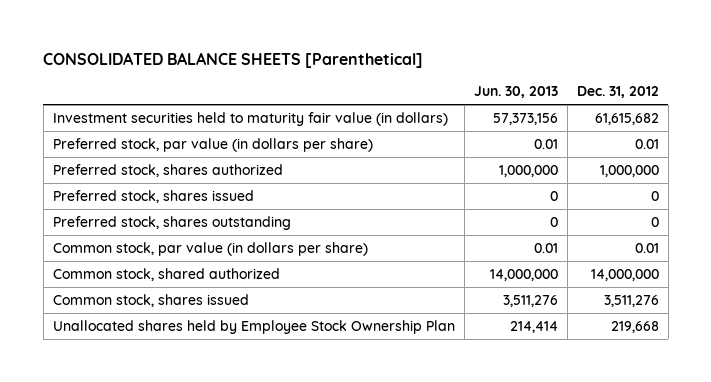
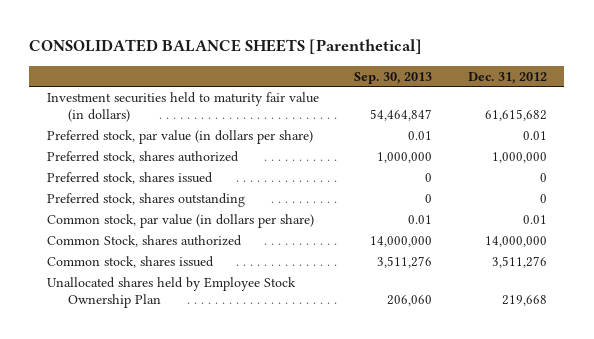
[473,86,558,99] Jun. 30, 2013 -> none
none -> [354,71,433,84] Sep. 30, 2013
[52,267,280,281] Common stock, shared authorized -> [47,235,243,248] Common Stock, shares authorized

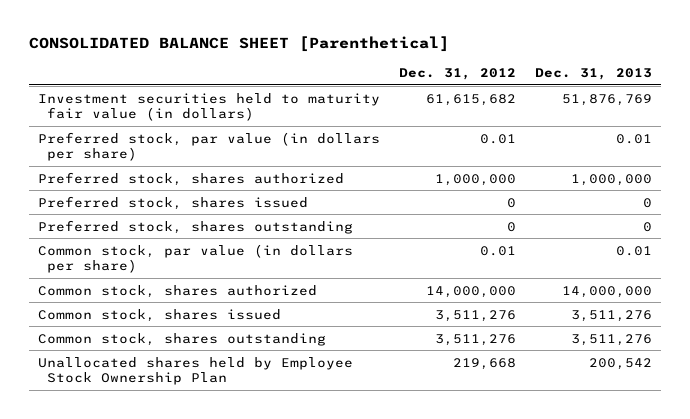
[29,39,423,55] CONSOLIDATED BALANCE SHEETS [Parenthetical] -> [28,36,449,53] CONSOLIDATED BALANCE SHEET [Parenthetical]
[354,71,433,84] Sep. 30, 2013 -> none
none -> [534,67,652,80] Dec. 31, 2013
[47,235,243,248] Common Stock, shares authorized -> [38,284,318,298] Common stock, shares authorized
none -> [38,332,327,346] Common stock, shares outstanding

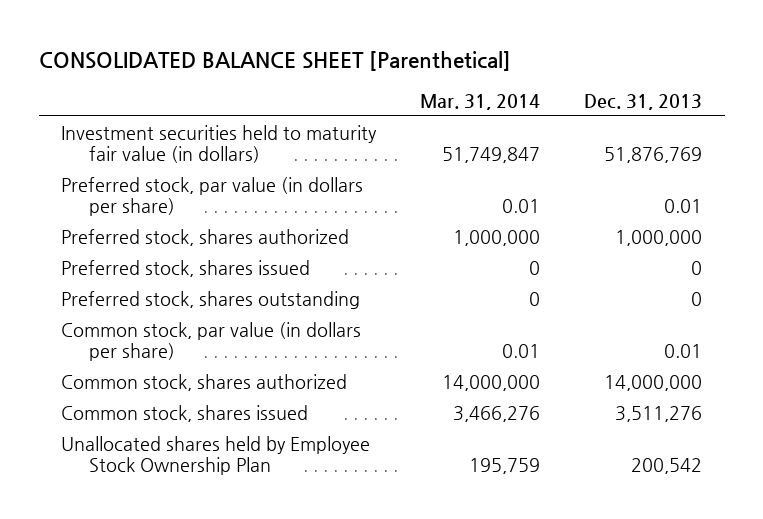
[399,67,517,80] Dec. 31, 2012 -> none
none -> [420,93,541,110] Mar. 31, 2014
[38,332,327,346] Common stock, shares outstanding -> none

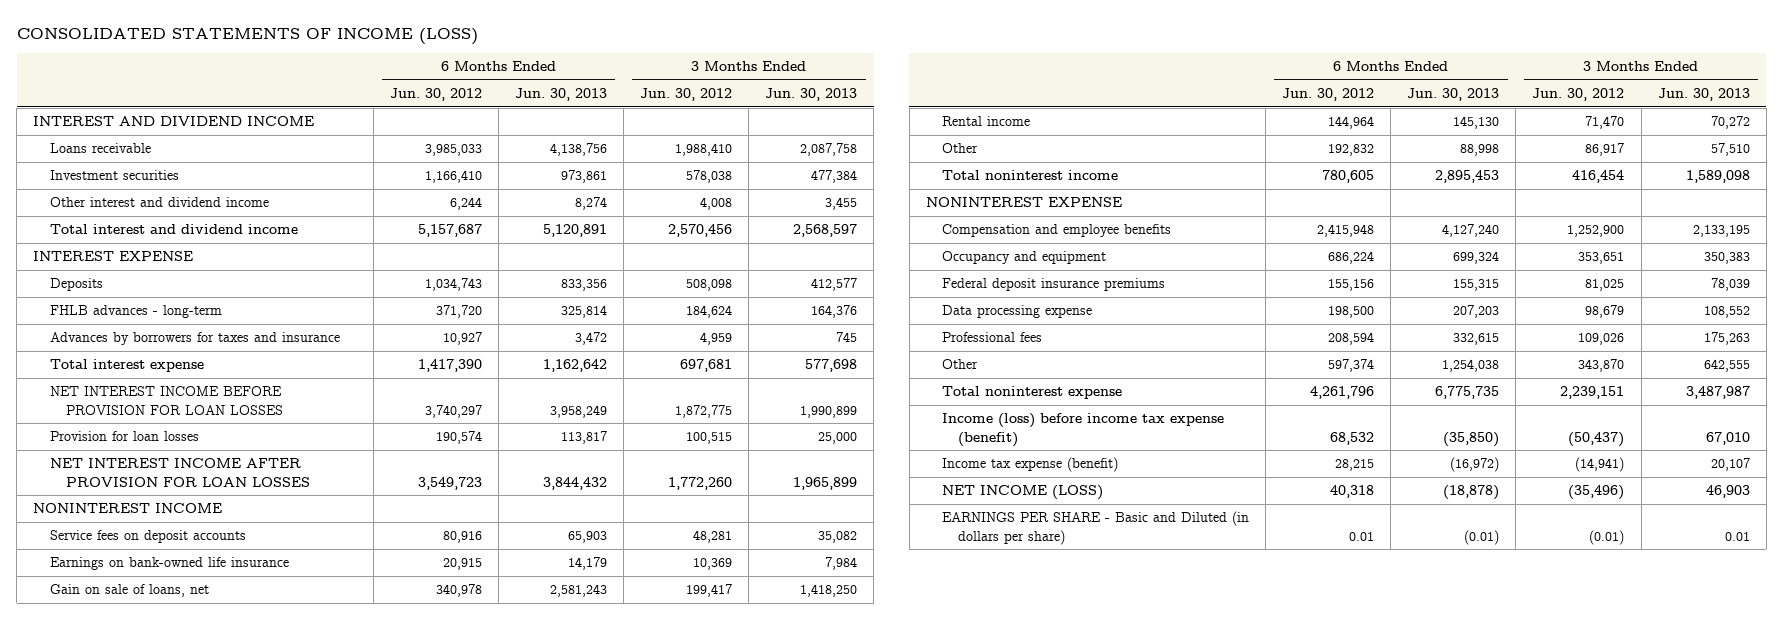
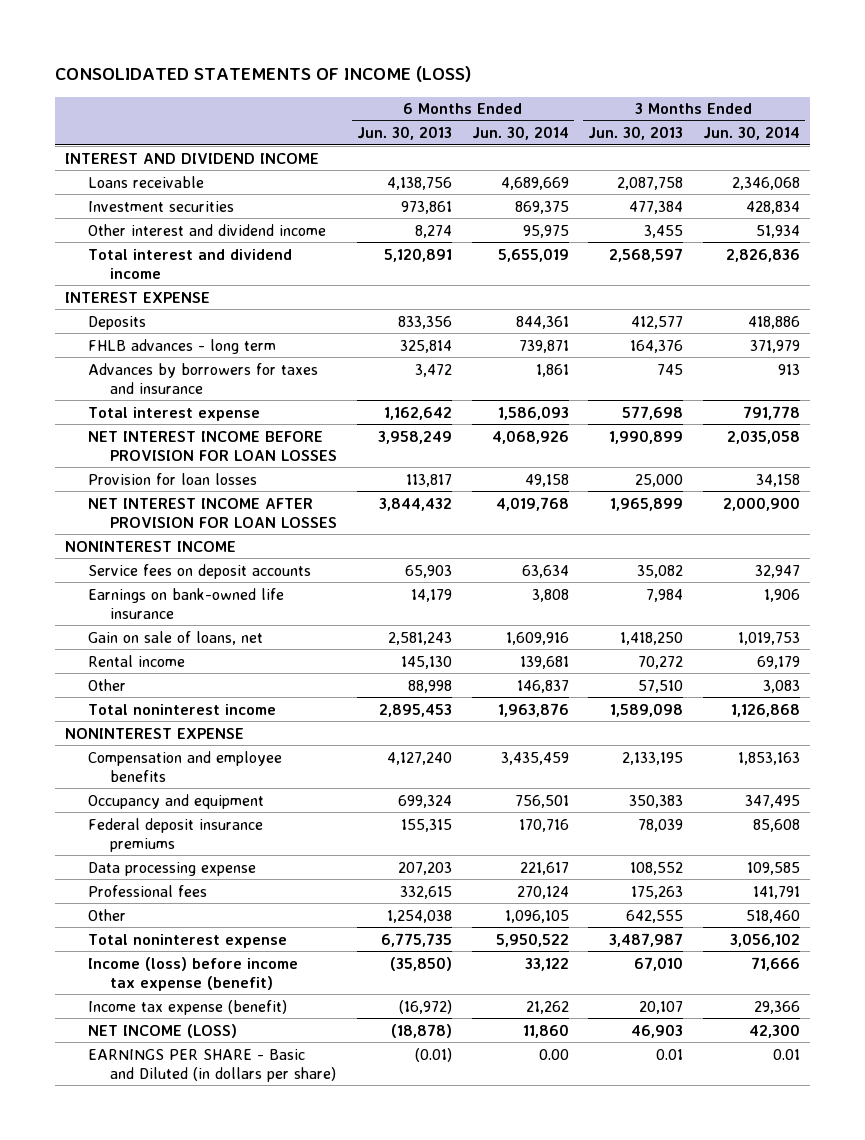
[389,88,482,102] Jun. 30, 2012 -> none
[640,88,733,102] Jun. 30, 2012 -> none
none -> [471,126,569,141] Jun. 30, 2014
none -> [703,126,801,141] Jun. 30, 2014
[49,305,222,319] FHLB advances - long-term -> [87,338,276,354] FHLB advances - long term

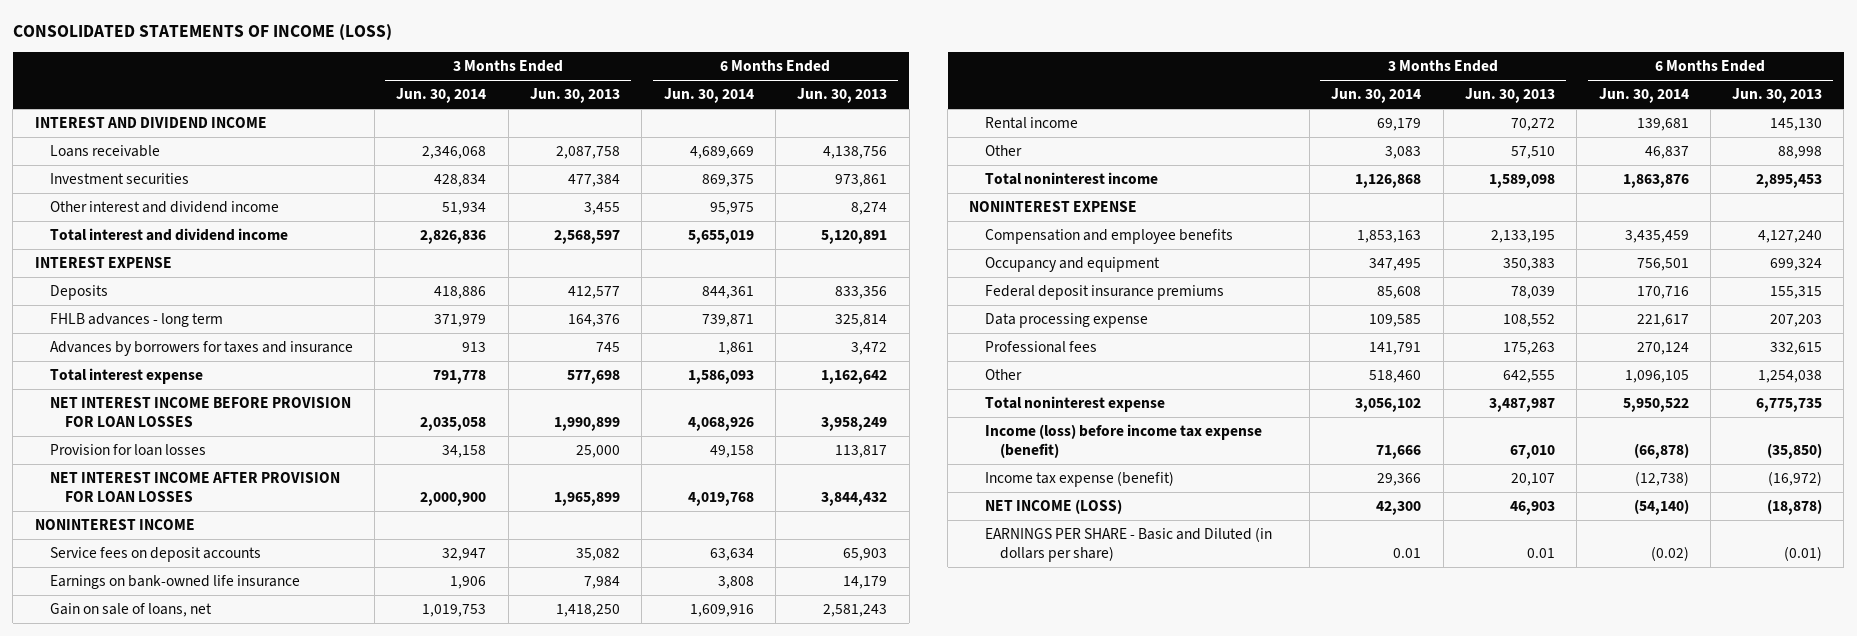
[516,679,569,693] 146,837 -> [1644,146,1689,160] 46,837
[497,702,569,717] 1,963,876 -> [1622,174,1689,189] 1,863,876
[524,957,569,971] 33,122 -> [1633,442,1689,459] (66,878)
[525,1000,569,1014] 21,262 -> [1634,471,1689,487] (12,738)
[522,1023,569,1038] 11,860 -> [1633,499,1689,516] (54,140)
[538,1048,569,1060] 0.00 -> [1650,545,1689,561] (0.02)

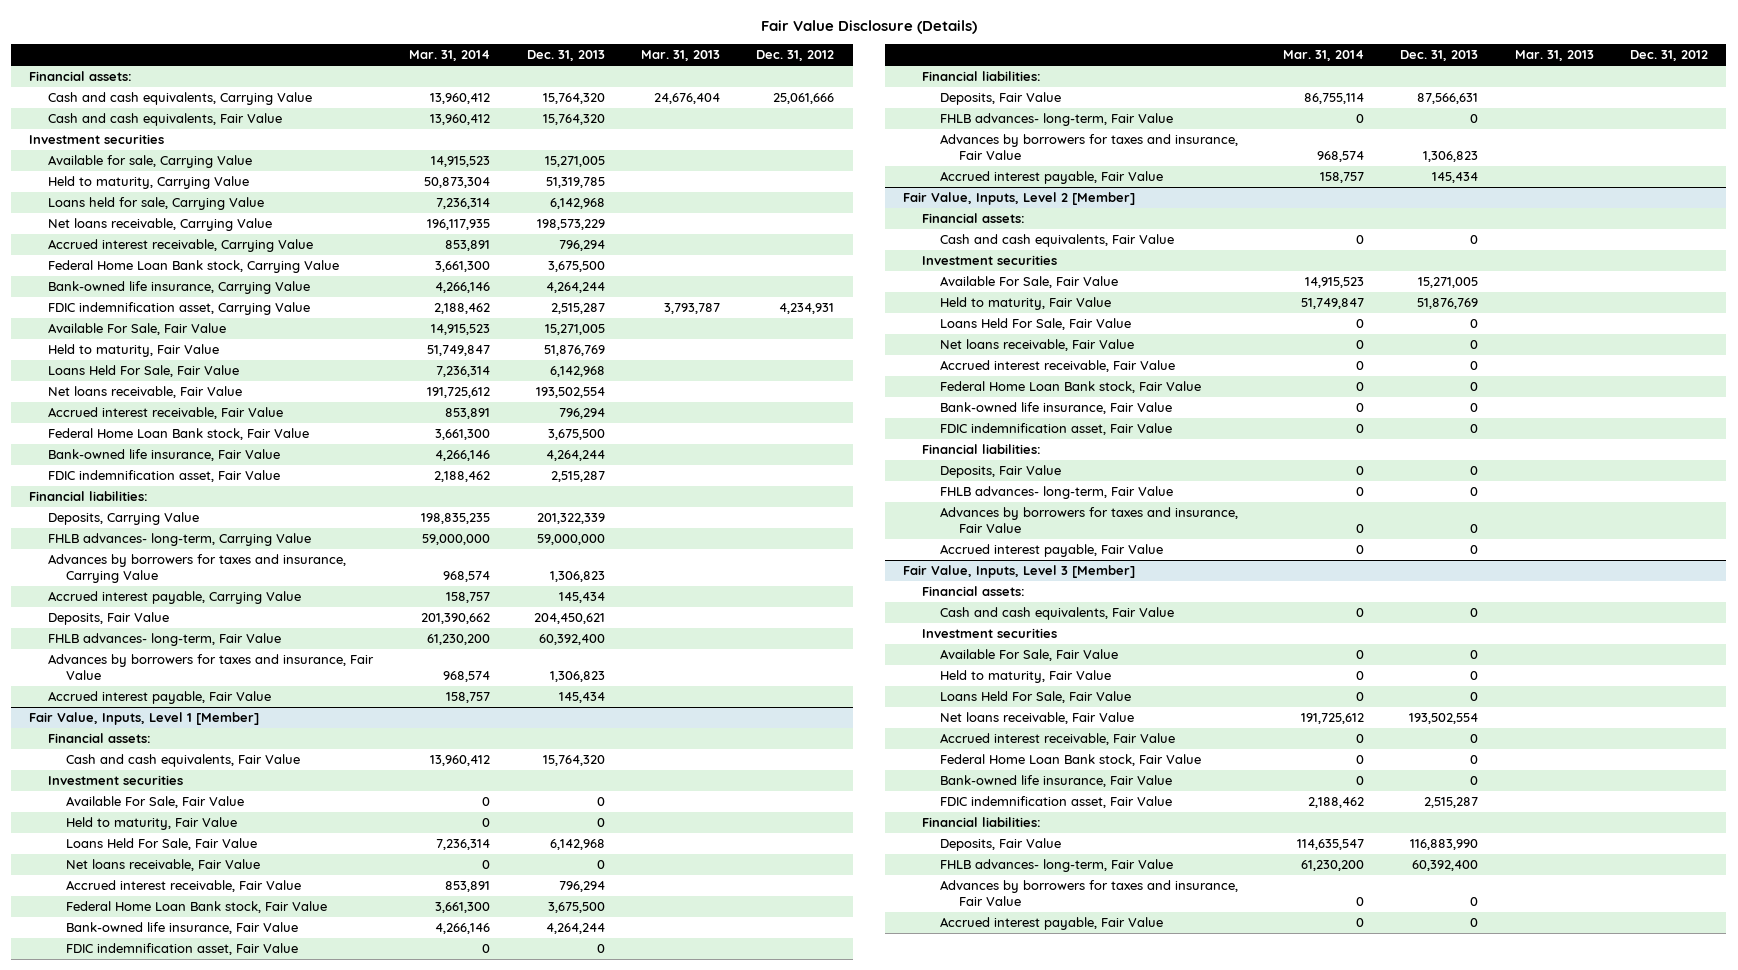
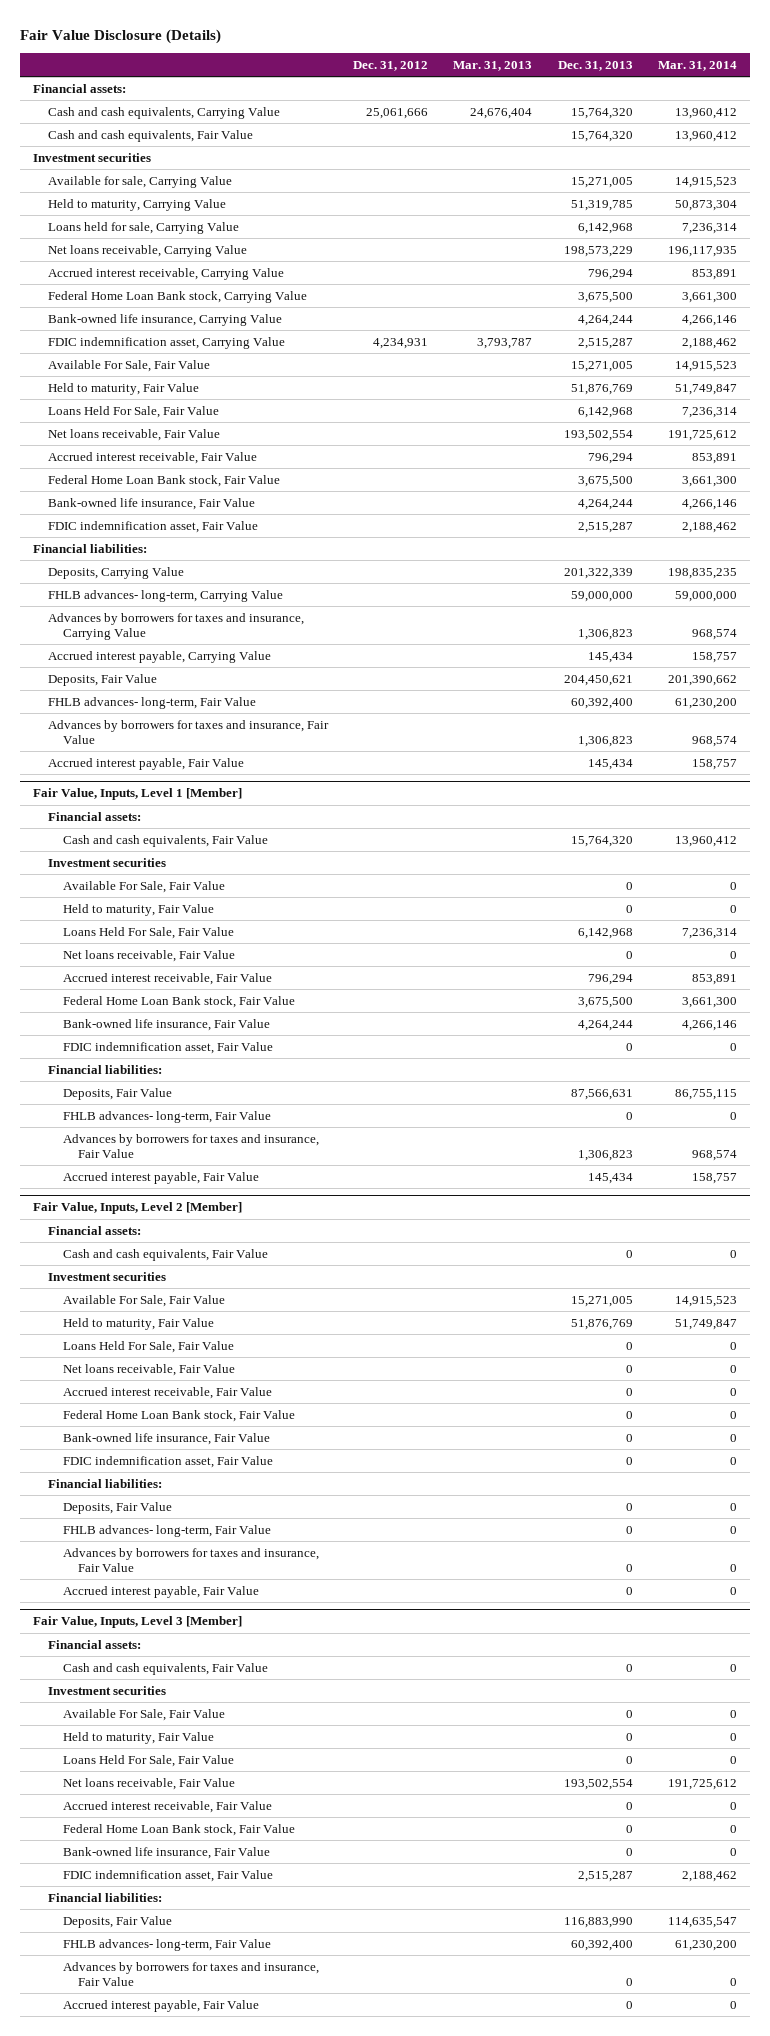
[1304,93,1365,105] 86,755,114 -> [675,1088,738,1100] 86,755,115

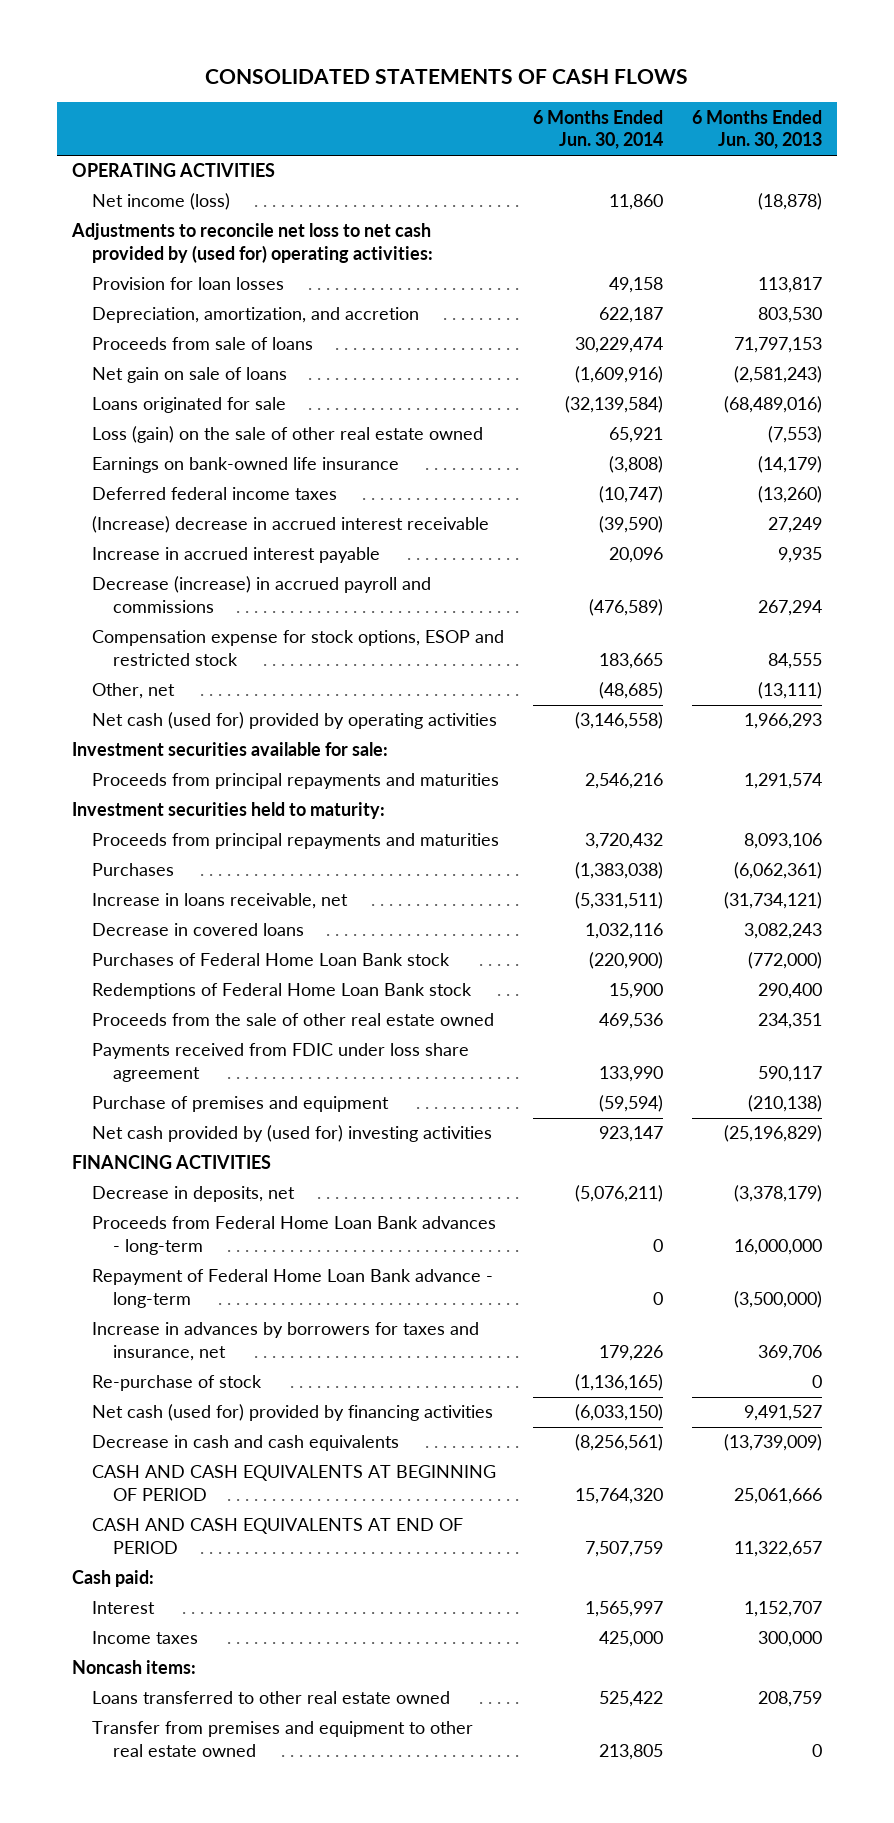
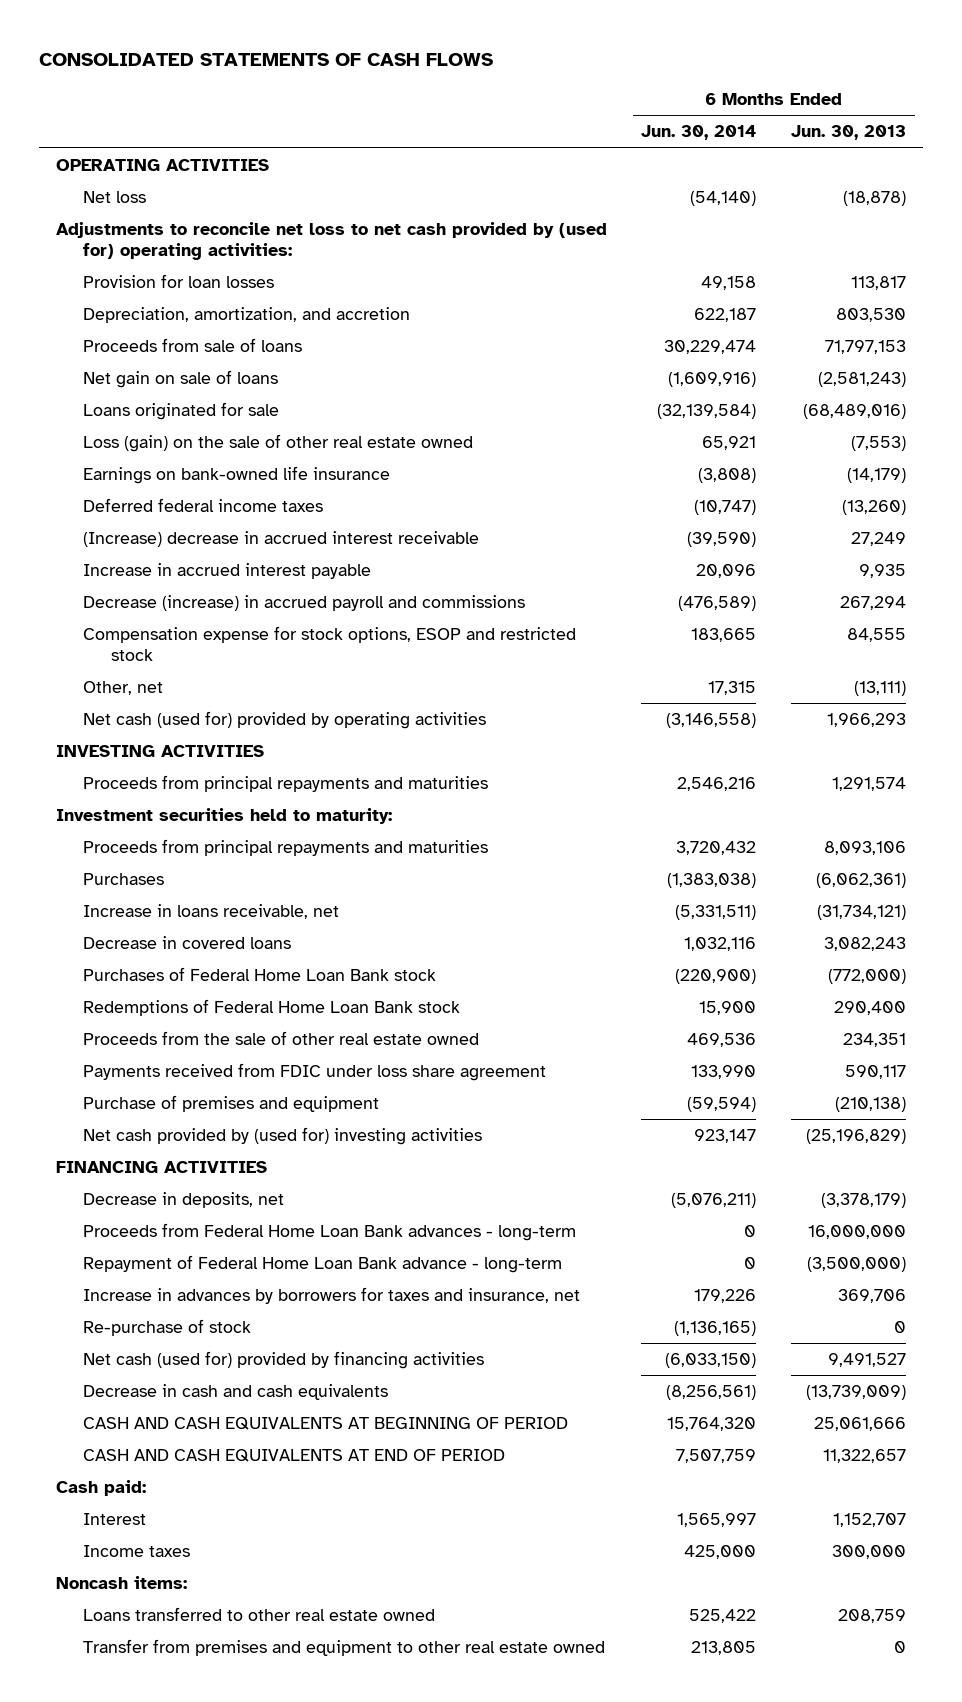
[92,193,231,211] Net income (loss) -> [83,191,147,204] Net loss
[609,194,664,211] 11,860 -> [690,191,757,207] (54,140)
[599,682,664,700] (48,685) -> [708,681,757,696] 17,315
[71,742,388,757] Investment securities available for sale: -> none
none -> [55,745,264,758] INVESTING ACTIVITIES

